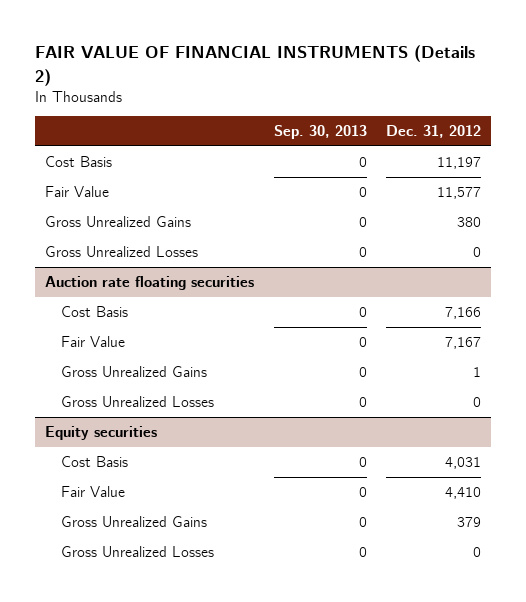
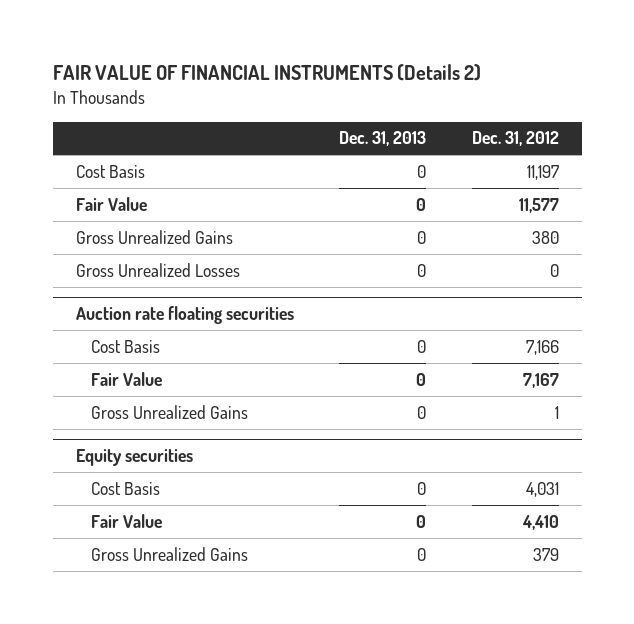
[273,125,367,140] Sep. 30, 2013 -> none
none -> [339,131,427,147] Dec. 31, 2013
[61,395,215,407] Gross Unrealized Losses -> none
[61,545,215,557] Gross Unrealized Losses -> none

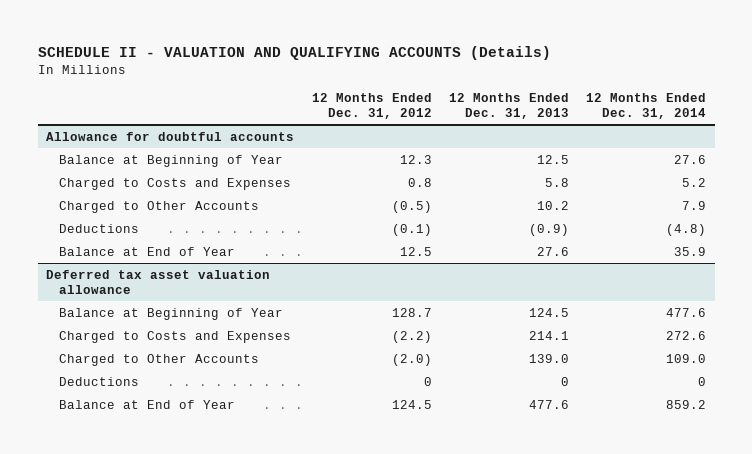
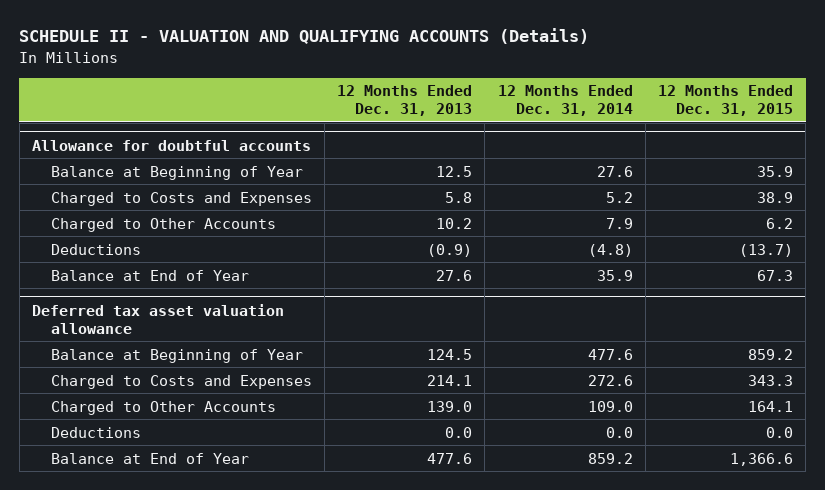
[311,93,432,119] 12 Months Ended Dec. 31, 2012 -> none
none -> [658,85,794,117] 12 Months Ended Dec. 31, 2015
[560,376,569,386] 0 -> [445,426,473,438] 0.0
[698,376,707,386] 0 -> [605,426,633,438] 0.0

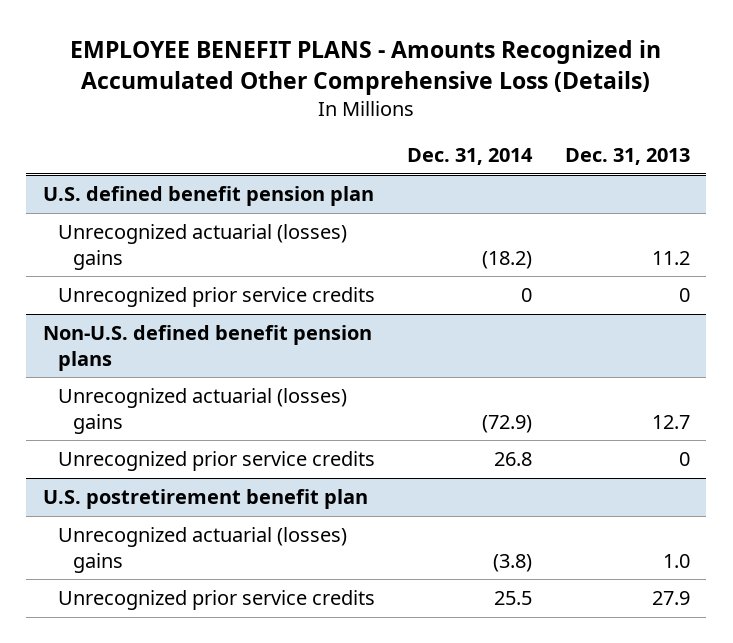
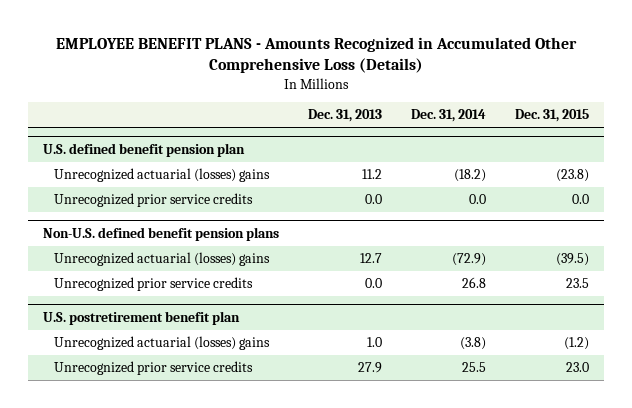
none -> [515,109,590,123] Dec. 31, 2015
[521,288,533,303] 0 -> [469,194,487,205] 0.0
[679,288,691,303] 0 -> [364,194,382,205] 0.0
[679,452,691,467] 0 -> [364,278,382,289] 0.0

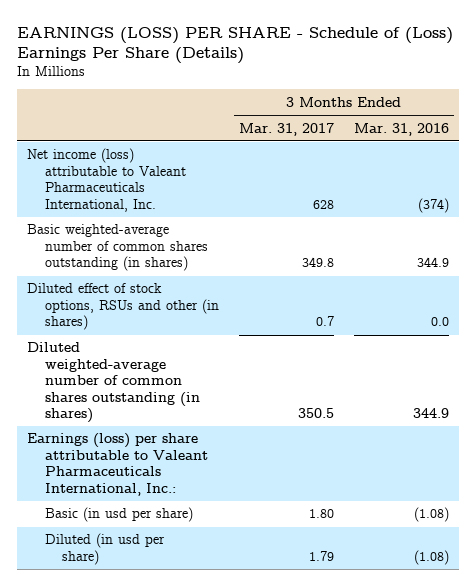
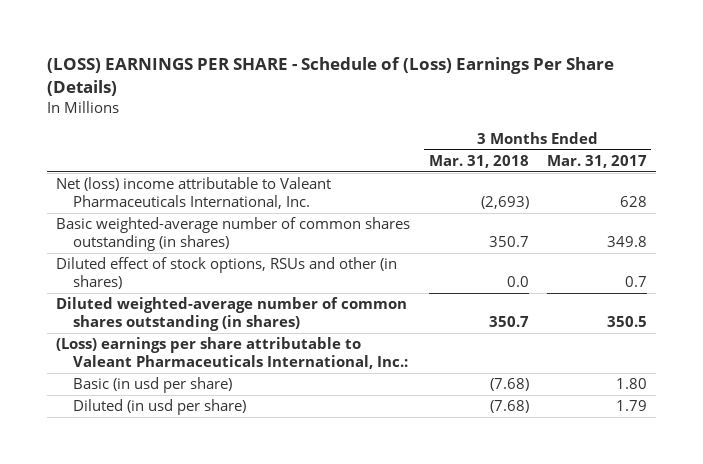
[16,26,453,65] EARNINGS (LOSS) PER SHARE - Schedule of (Loss) Earnings Per Share (Details) -> [47,57,615,96] (LOSS) EARNINGS PER SHARE - Schedule of (Loss) Earnings Per Share (Details)
[353,122,449,136] Mar. 31, 2016 -> none
none -> [428,154,529,168] Mar. 31, 2018
[26,148,186,212] Net income (loss) attributable to Valeant Pharmaceuticals International, Inc. -> [56,177,332,210] Net (loss) income attributable to Valeant Pharmaceuticals International, Inc.
[26,433,208,496] Earnings (loss) per share attributable to Valeant Pharmaceuticals International, Inc.: -> [56,337,408,370] (Loss) earnings per share attributable to Valeant Pharmaceuticals International, Inc.:

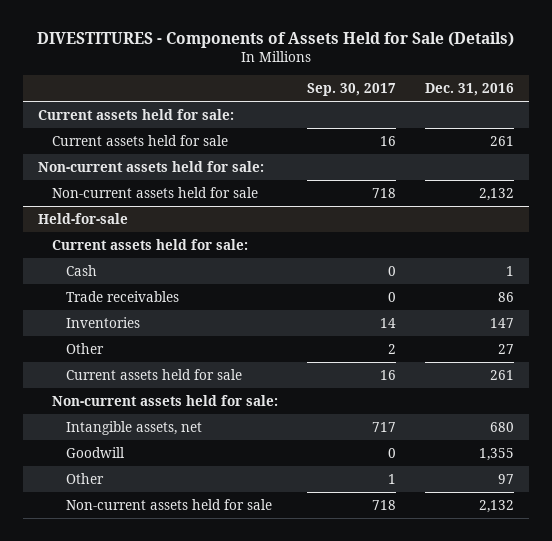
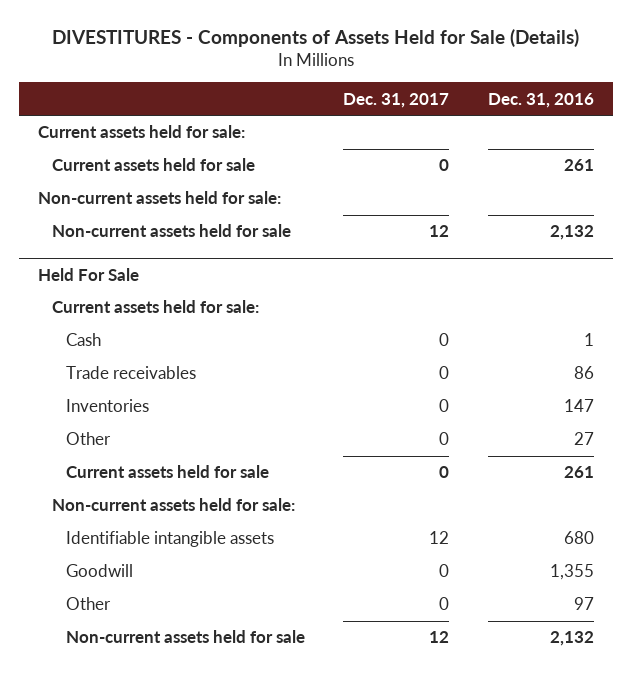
[307,83,397,97] Sep. 30, 2017 -> none
none -> [343,92,450,108] Dec. 31, 2017
[37,212,128,224] Held-for-sale -> [37,267,139,281] Held For Sale
[66,420,203,435] Intangible assets, net -> [65,531,274,548] Identifiable intangible assets

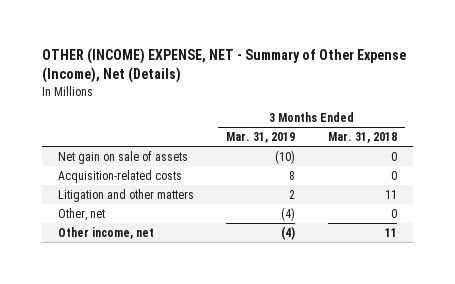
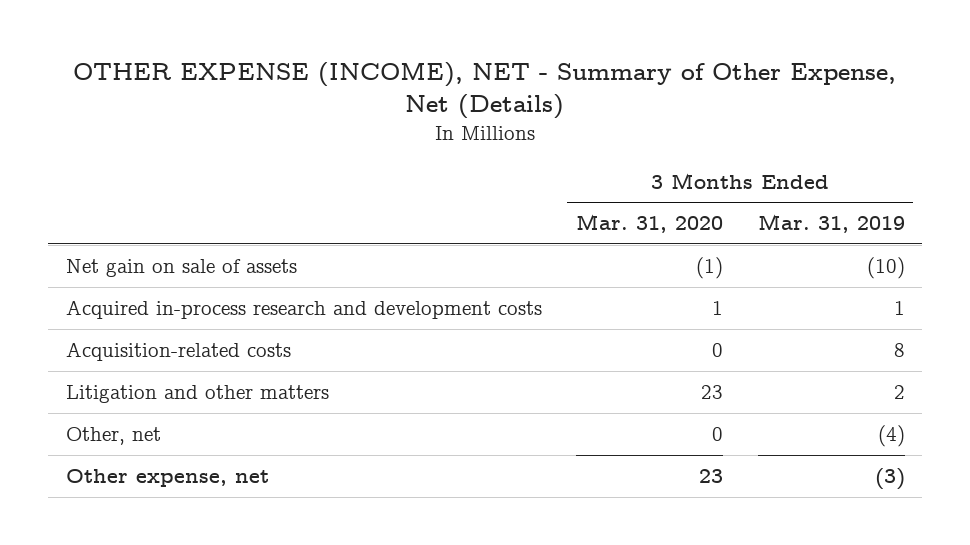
[41,48,406,84] OTHER (INCOME) EXPENSE, NET - Summary of Other Expense (Income), Net (Details) -> [73,62,897,120] OTHER EXPENSE (INCOME), NET - Summary of Other Expense, Net (Details)
[327,131,397,143] Mar. 31, 2018 -> none
none -> [576,214,724,234] Mar. 31, 2020
none -> [65,299,542,319] Acquired in-process research and development costs
[57,226,154,239] Other income, net -> [65,468,269,487] Other expense, net
[281,225,296,240] (4) -> [874,467,905,490] (3)

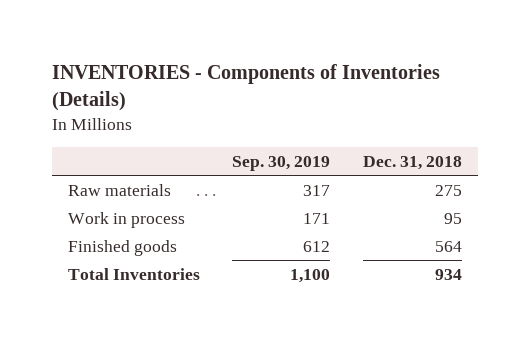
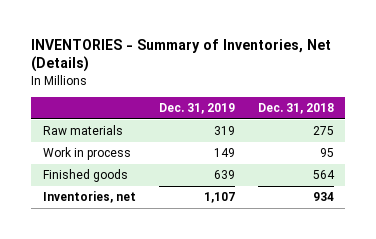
[51,63,440,112] INVENTORIES - Components of Inventories (Details) -> [31,38,332,73] INVENTORIES - Summary of Inventories, Net (Details)
[232,155,331,171] Sep. 30, 2019 -> none
none -> [158,102,235,114] Dec. 31, 2019
[68,267,201,280] Total Inventories -> [42,191,136,204] Inventories, net

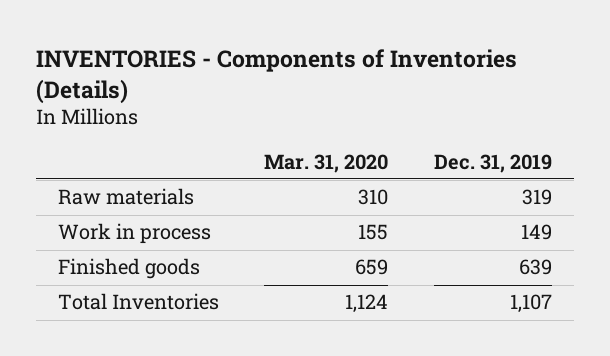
[31,38,332,73] INVENTORIES - Summary of Inventories, Net (Details) -> [35,48,517,104] INVENTORIES - Components of Inventories (Details)
[257,102,334,114] Dec. 31, 2018 -> none
none -> [264,153,389,173] Mar. 31, 2020
[42,191,136,204] Inventories, net -> [58,293,220,311] Total Inventories

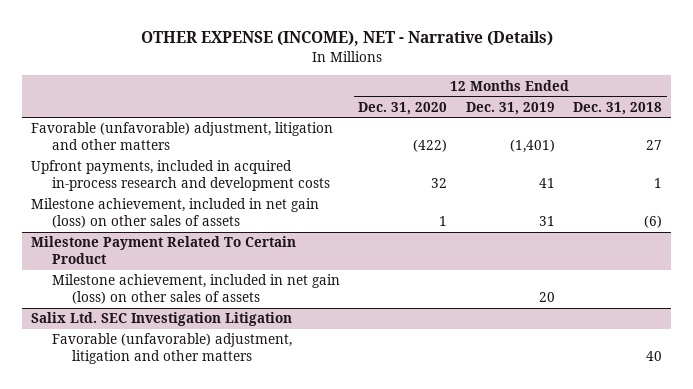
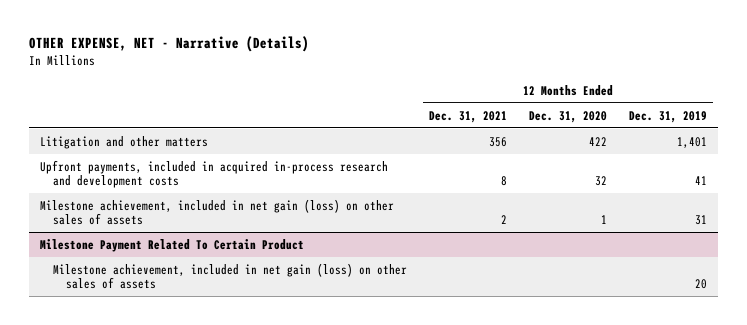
[140,31,553,47] OTHER EXPENSE (INCOME), NET - Narrative (Details) -> [28,36,309,53] OTHER EXPENSE, NET - Narrative (Details)
[572,101,662,115] Dec. 31, 2018 -> none
none -> [428,110,507,123] Dec. 31, 2021
[31,122,334,151] Favorable (unfavorable) adjustment, litigation and other matters -> [39,135,208,149] Litigation and other matters
[413,139,448,153] (422) -> [588,136,607,146] 422
[509,139,555,154] (1,401) -> [677,136,708,148] 1,401
[31,312,293,327] Salix Ltd. SEC Investigation Litigation -> none
[51,333,292,365] Favorable (unfavorable) adjustment, litigation and other matters -> none

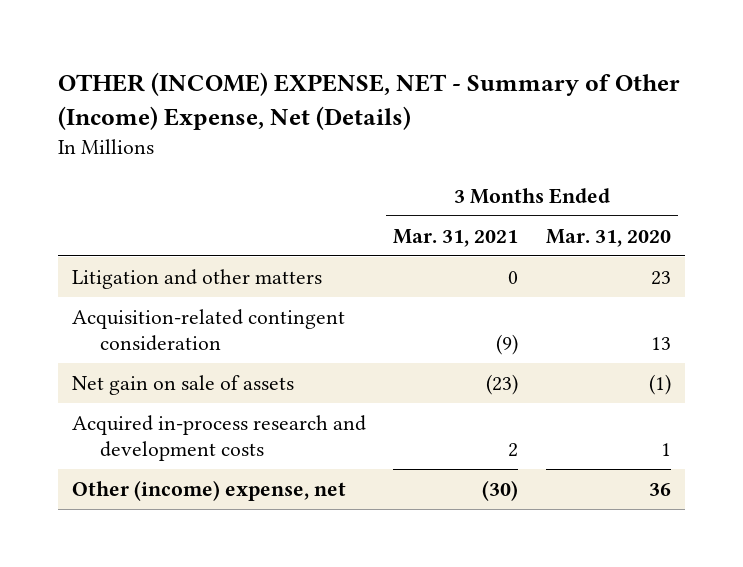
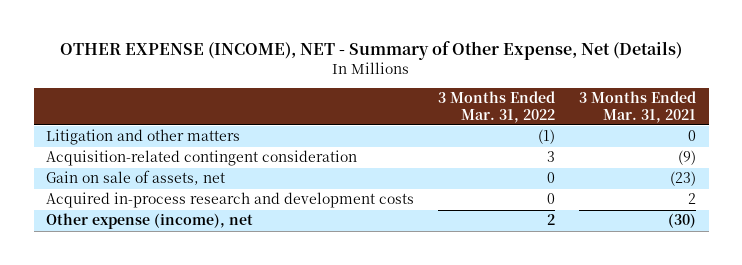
[57,72,680,130] OTHER (INCOME) EXPENSE, NET - Summary of Other (Income) Expense, Net (Details) -> [60,41,683,61] OTHER EXPENSE (INCOME), NET - Summary of Other Expense, Net (Details)
[546,228,672,247] Mar. 31, 2020 -> none
none -> [438,90,556,123] 3 Months Ended Mar. 31, 2022
[71,375,294,396] Net gain on sale of assets -> [45,170,225,186] Gain on sale of assets, net
[71,480,346,502] Other (income) expense, net -> [45,213,253,230] Other expense (income), net

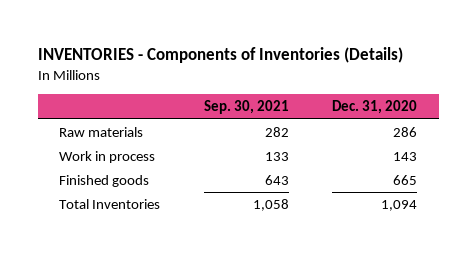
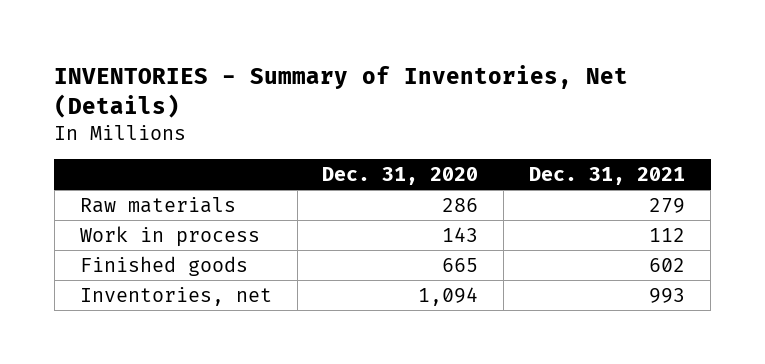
[37,47,403,64] INVENTORIES - Components of Inventories (Details) -> [54,65,629,119] INVENTORIES - Summary of Inventories, Net (Details)
[203,100,289,115] Sep. 30, 2021 -> none
none -> [529,167,686,186] Dec. 31, 2021
[59,198,161,209] Total Inventories -> [79,286,272,306] Inventories, net

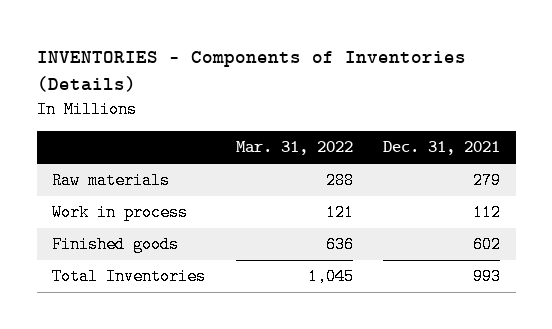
[54,65,629,119] INVENTORIES - Summary of Inventories, Net (Details) -> [36,51,466,93] INVENTORIES - Components of Inventories (Details)
[322,167,479,186] Dec. 31, 2020 -> none
none -> [235,141,353,156] Mar. 31, 2022
[79,286,272,306] Inventories, net -> [51,268,206,286] Total Inventories

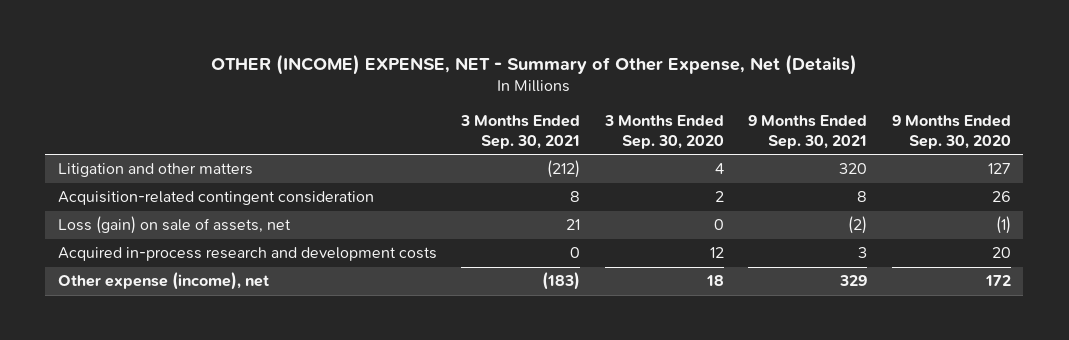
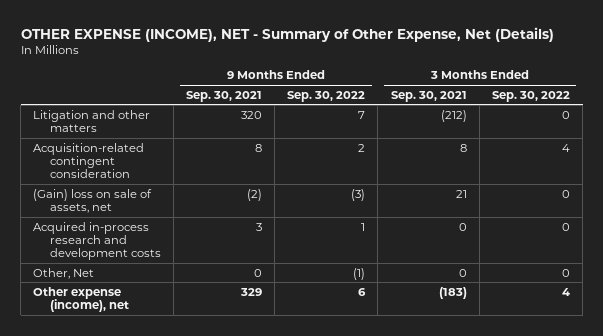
[211,53,858,75] OTHER (INCOME) EXPENSE, NET - Summary of Other Expense, Net (Details) -> [20,26,554,42] OTHER EXPENSE (INCOME), NET - Summary of Other Expense, Net (Details)
[603,115,724,149] 3 Months Ended Sep. 30, 2020 -> none
[891,115,1011,149] 9 Months Ended Sep. 30, 2020 -> none
none -> [287,90,366,102] Sep. 30, 2022
none -> [491,90,570,102] Sep. 30, 2022
[57,216,291,235] Loss (gain) on sale of assets, net -> [33,188,153,214] (Gain) loss on sale of assets, net
none -> [33,267,95,279] Other, Net

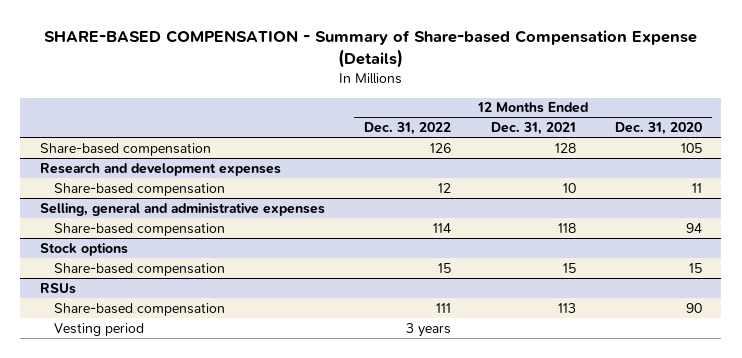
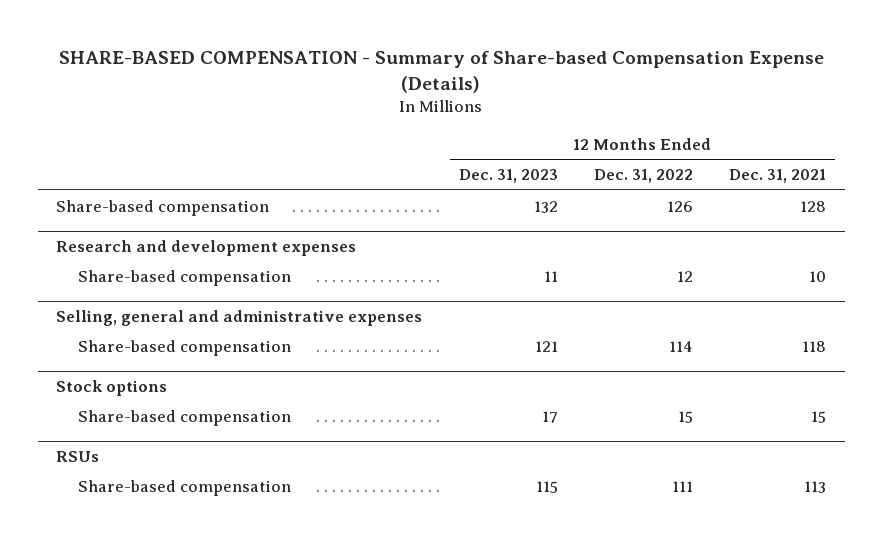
[614,122,702,136] Dec. 31, 2020 -> none
none -> [458,169,558,184] Dec. 31, 2023
[53,322,144,336] Vesting period -> none

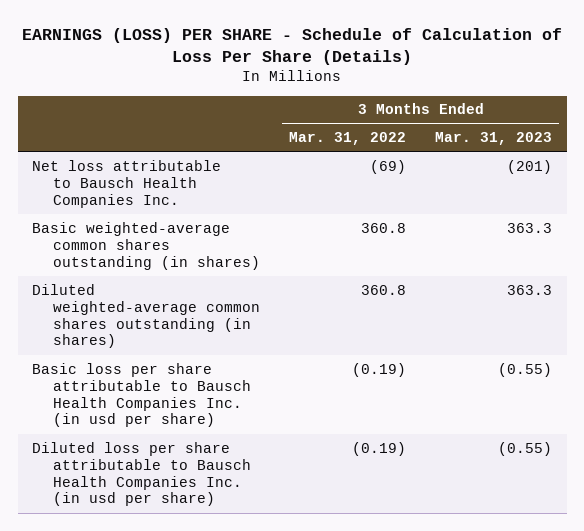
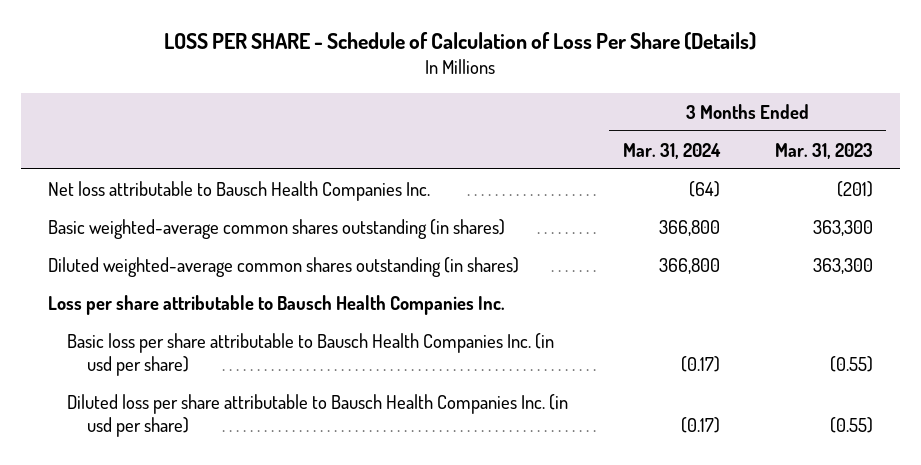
[22,27,563,66] EARNINGS (LOSS) PER SHARE - Schedule of Calculation of Loss Per Share (Details) -> [164,32,757,51] LOSS PER SHARE - Schedule of Calculation of Loss Per Share (Details)
[289,132,407,146] Mar. 31, 2022 -> none
none -> [622,142,721,159] Mar. 31, 2024
[507,222,553,233] 363.3 -> [812,219,873,236] 363,300
[507,284,553,295] 363.3 -> [812,257,873,274] 363,300
none -> [47,294,505,315] Loss per share attributable to Bausch Health Companies Inc.

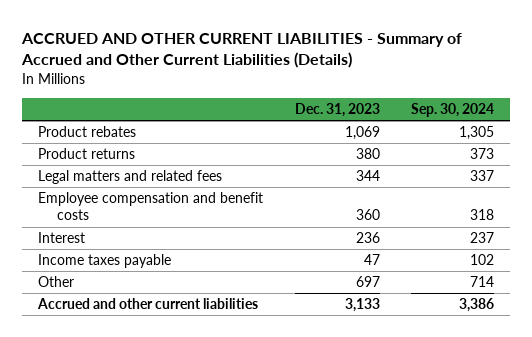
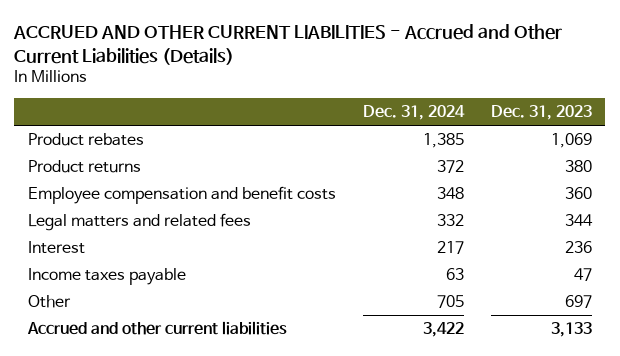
[21,32,463,69] ACCRUED AND OTHER CURRENT LIABILITIES - Summary of Accrued and Other Current Liabilities (Details) -> [13,24,563,65] ACCRUED AND OTHER CURRENT LIABILITIES - Accrued and Other Current Liabilities (Details)
[411,103,495,118] Sep. 30, 2024 -> none
none -> [362,105,465,121] Dec. 31, 2024
[37,170,222,185] Legal matters and related fees -> [27,213,251,232] Legal matters and related fees

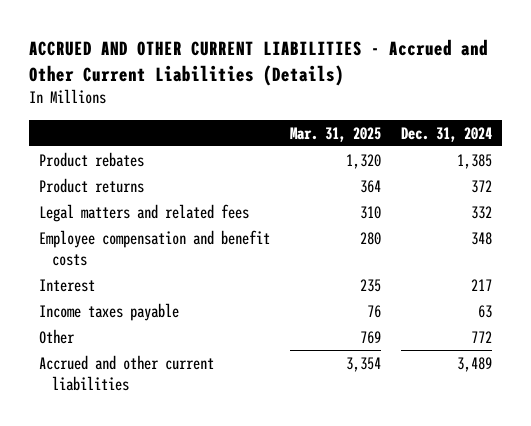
[490,105,592,121] Dec. 31, 2023 -> none
none -> [290,126,382,142] Mar. 31, 2025
[27,186,336,205] Employee compensation and benefit costs -> [38,229,270,267] Employee compensation and benefit costs
[436,295,464,309] 705 -> [471,330,493,343] 772
[422,322,464,338] 3,422 -> [457,356,493,372] 3,489

